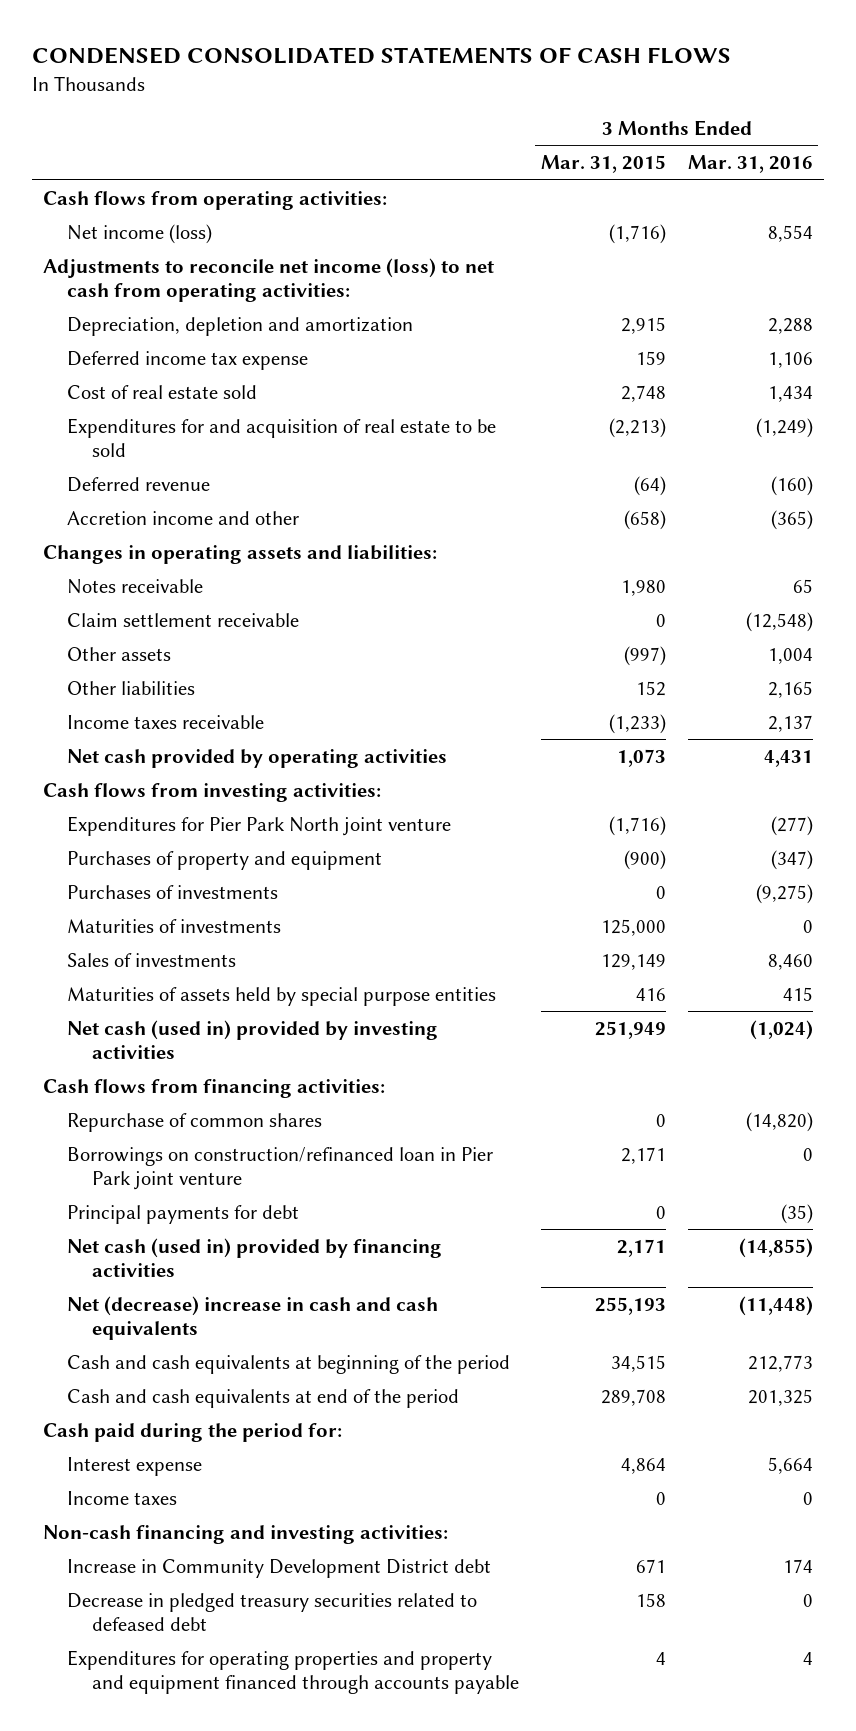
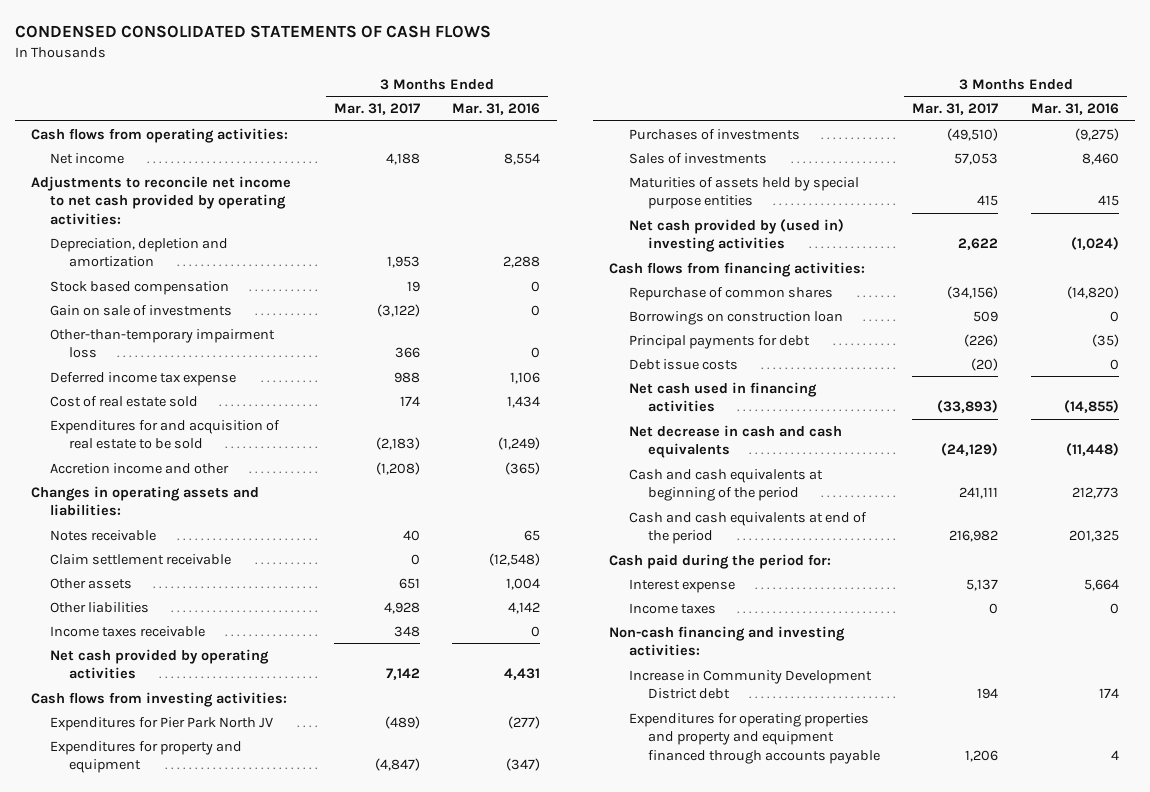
[540,155,666,174] Mar. 31, 2015 -> none
none -> [333,102,420,115] Mar. 31, 2017
[67,223,213,244] Net income (loss) -> [50,152,125,164] Net income
[42,257,494,302] Adjustments to reconcile net income (loss) to net cash from operating activities: -> [30,175,291,225] Adjustments to reconcile net income to net cash provided by operating activities:
none -> [50,280,230,295] Stock based compensation
none -> [50,304,233,316] Gain on sale of investments
none -> [50,328,276,359] Other-than-temporary impairment loss
[67,476,211,492] Deferred revenue -> none
[767,680,813,698] 2,165 -> [508,601,541,614] 4,142
[767,714,813,732] 2,137 -> [531,625,541,637] 0
[67,815,452,836] Expenditures for Pier Park North joint venture -> [50,716,274,731] Expenditures for Pier Park North JV
[67,850,383,870] Purchases of property and equipment -> [50,740,243,774] Expenditures for property and equipment
[67,918,282,933] Maturities of investments -> none
[67,1019,439,1059] Net cash (used in) provided by investing activities -> [628,218,844,253] Net cash provided by (used in) investing activities
[67,1146,494,1190] Borrowings on construction/refinanced loan in Pier Park joint venture -> [628,310,843,325] Borrowings on construction loan
none -> [628,358,738,370] Debt issue costs
[67,1237,443,1277] Net cash (used in) provided by financing activities -> [628,381,817,413] Net cash used in financing activities
[67,1295,439,1340] Net (decrease) increase in cash and cash equivalents -> [628,424,842,459] Net decrease in cash and cash equivalents
[67,1592,478,1631] Decrease in pledged treasury securities related to defeased debt -> none

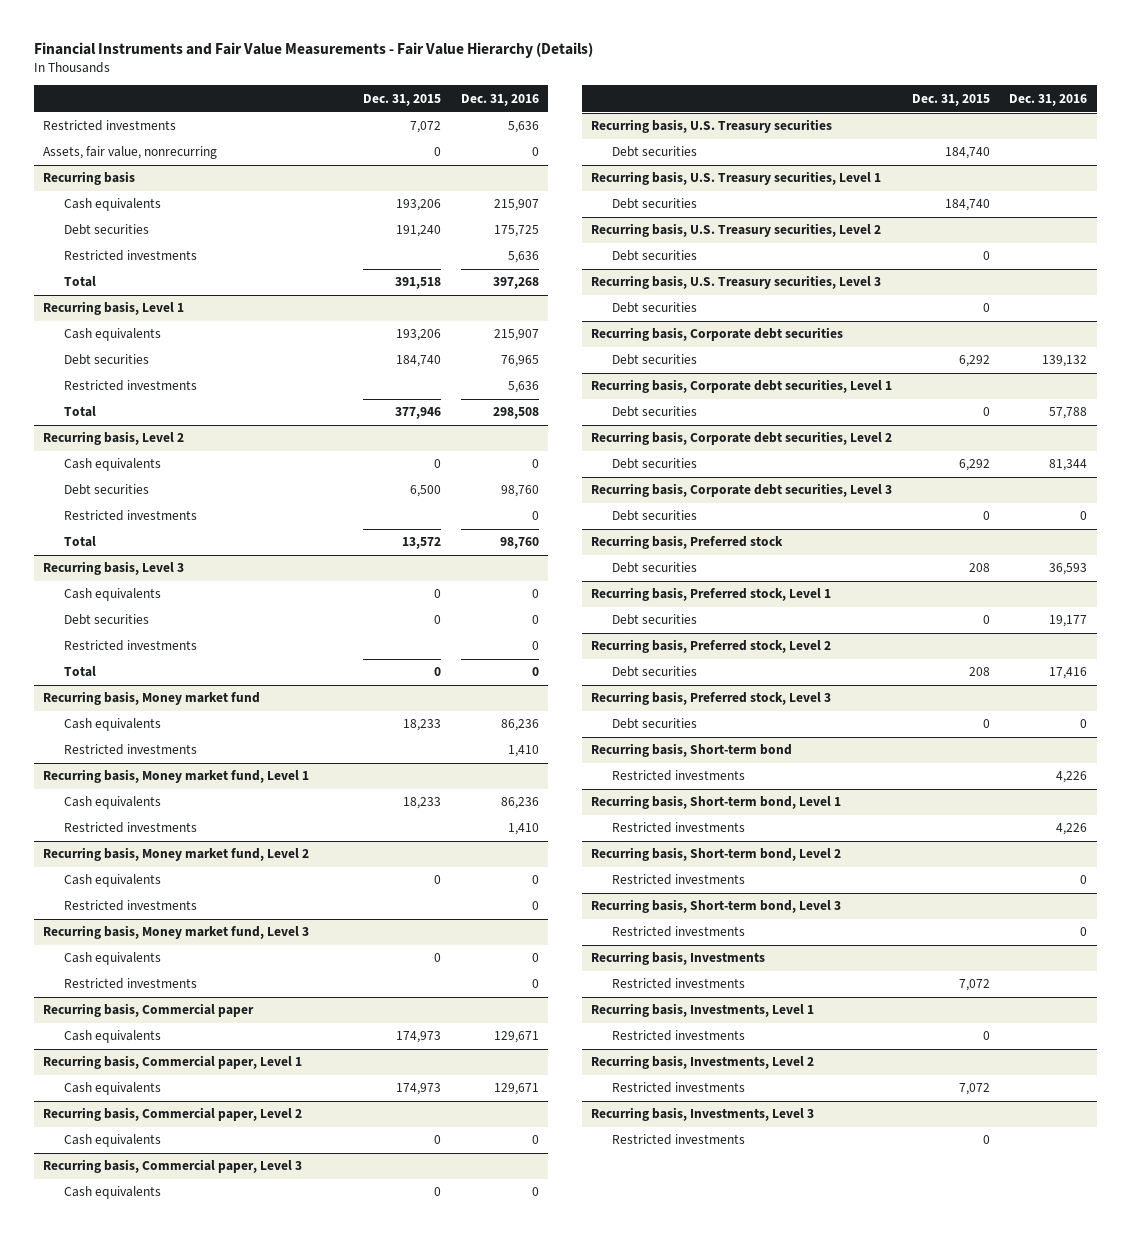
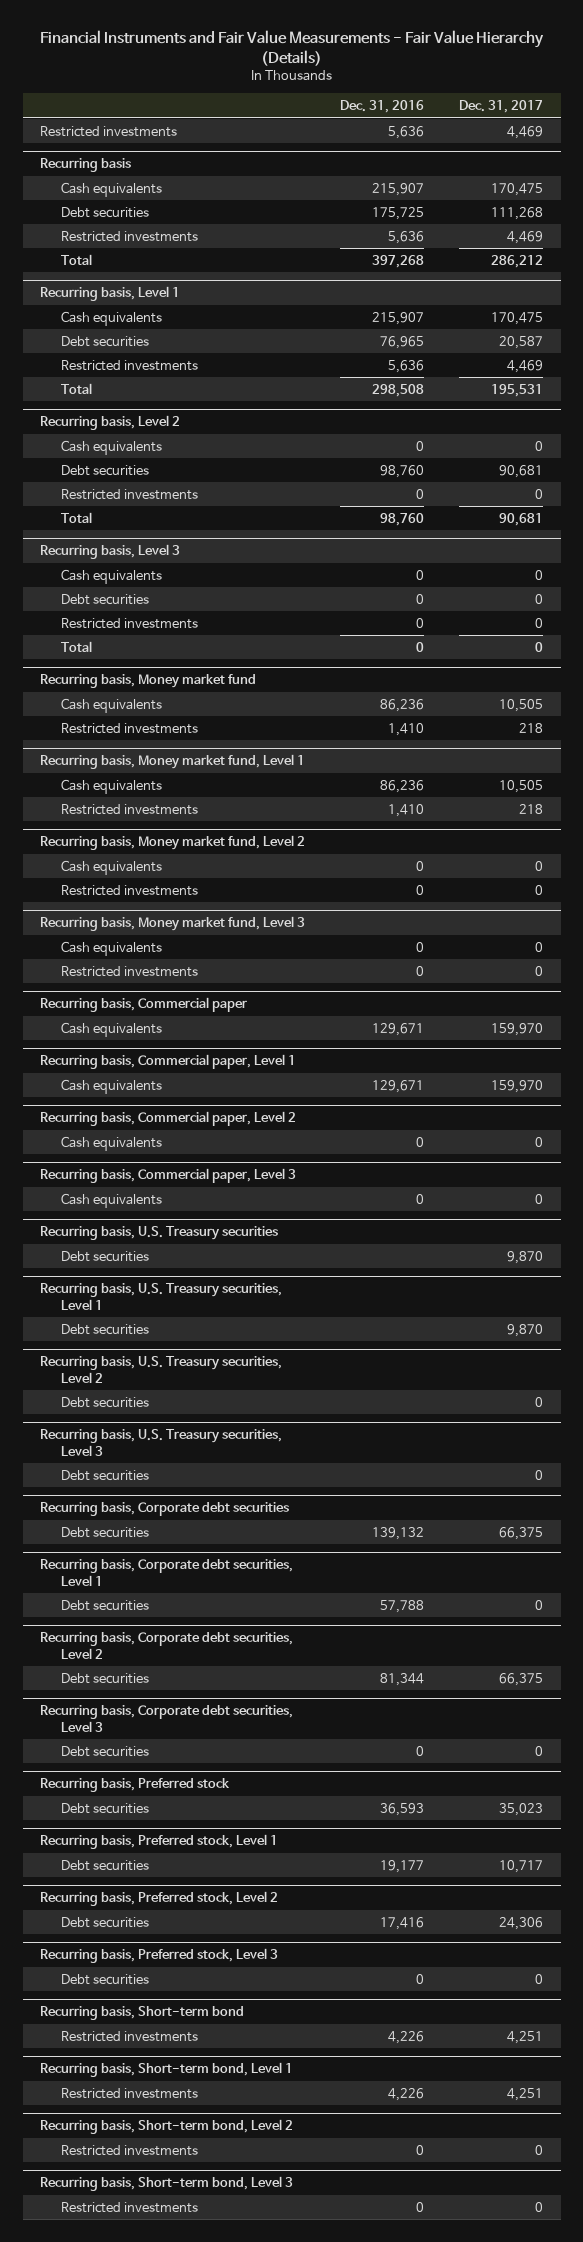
[363,93,442,106] Dec. 31, 2015 -> none
none -> [459,99,544,113] Dec. 31, 2017
[43,146,218,160] Assets, fair value, nonrecurring -> none
[591,951,766,966] Recurring basis, Investments -> none
[611,978,745,990] Restricted investments -> none
[591,1003,815,1018] Recurring basis, Investments, Level 1 -> none
[611,1030,745,1042] Restricted investments -> none
[591,1055,815,1070] Recurring basis, Investments, Level 2 -> none
[611,1082,745,1094] Restricted investments -> none
[591,1107,815,1122] Recurring basis, Investments, Level 3 -> none
[611,1134,745,1146] Restricted investments -> none

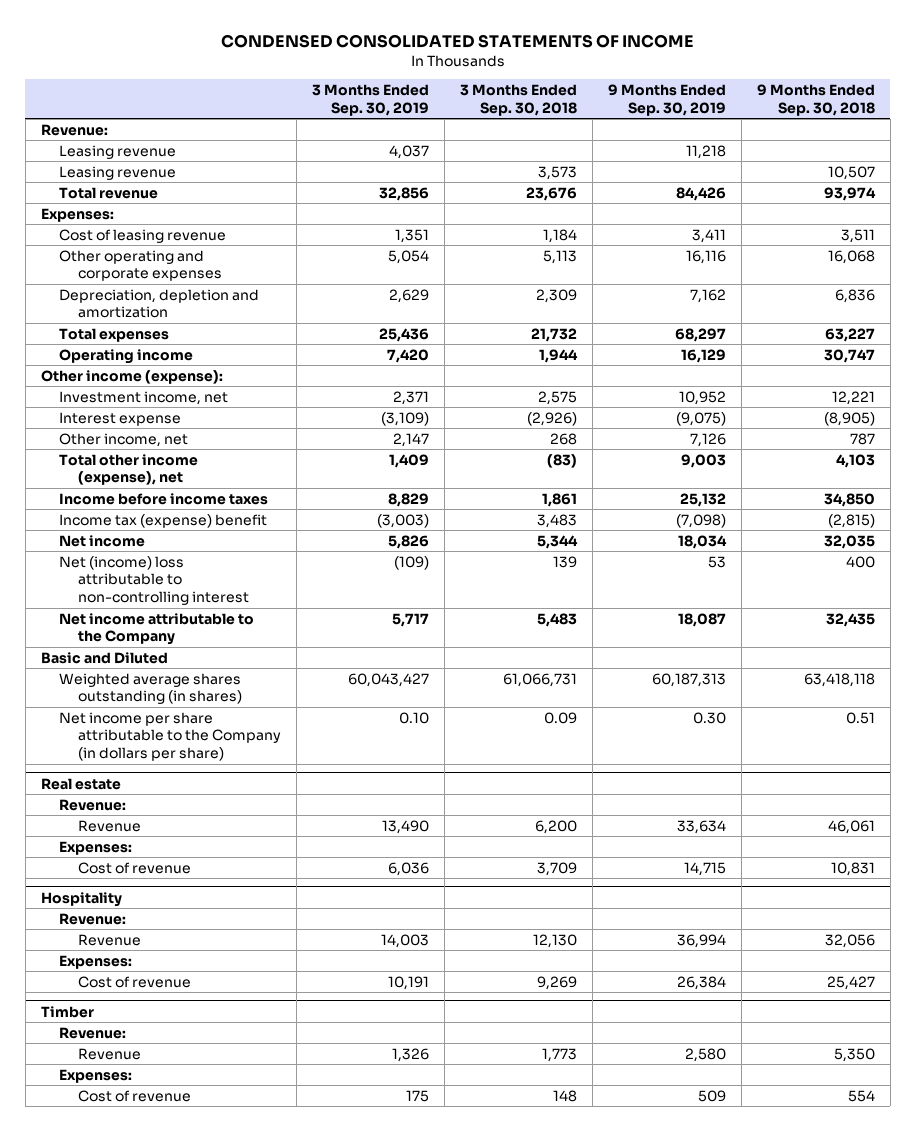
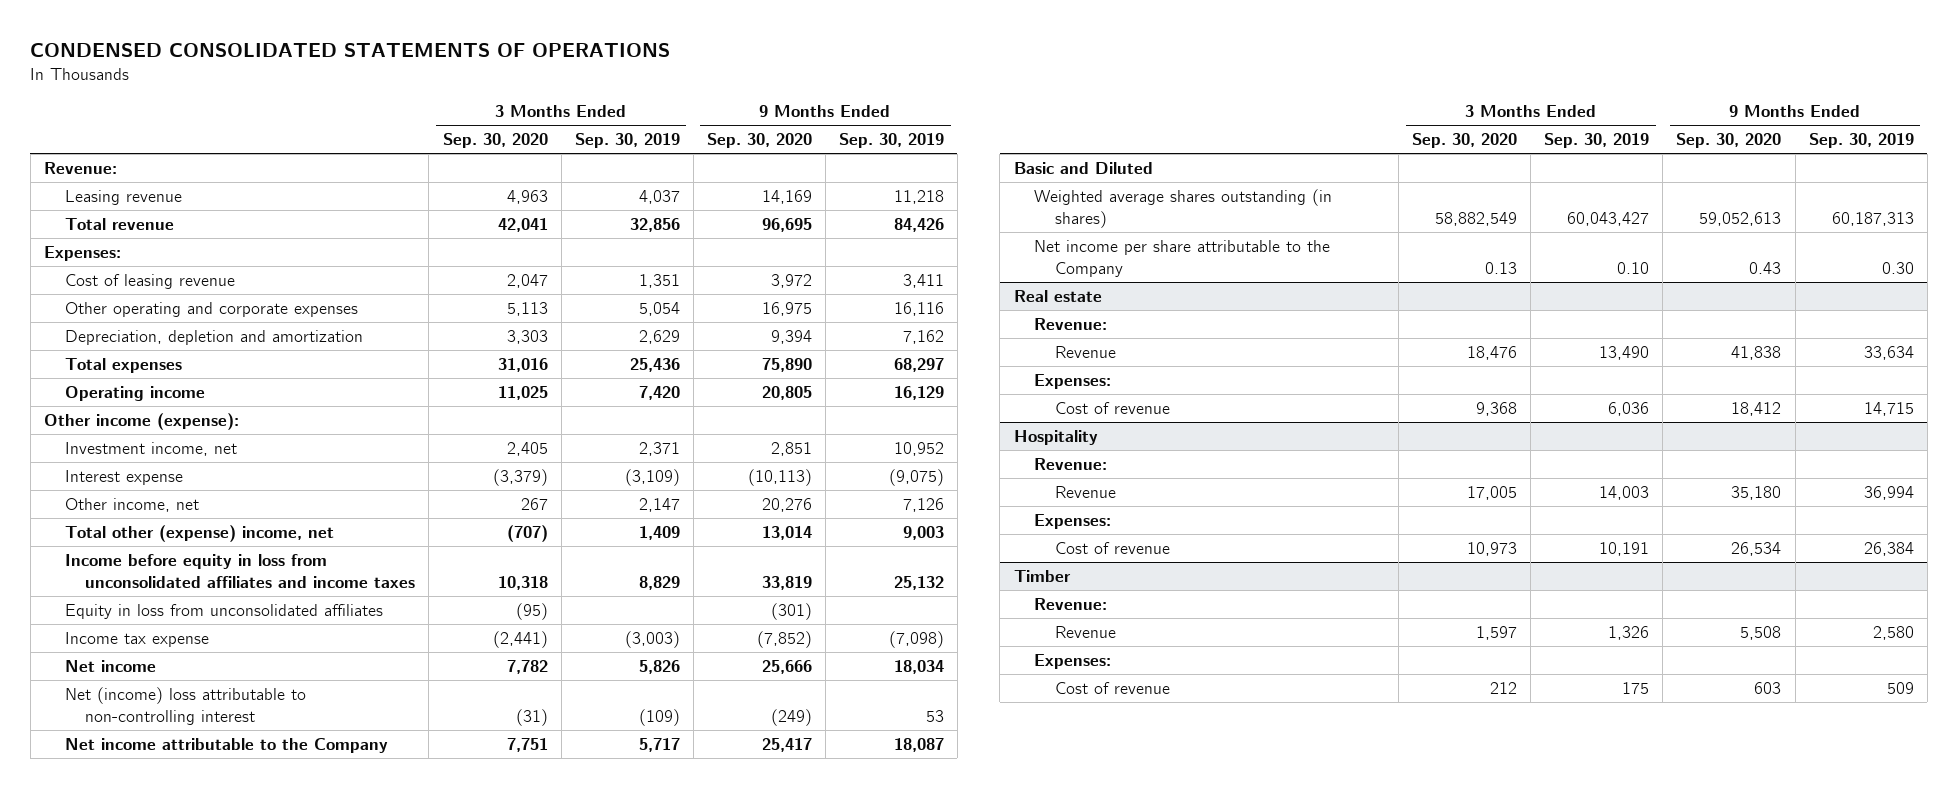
[220,33,694,48] CONDENSED CONSOLIDATED STATEMENTS OF INCOME -> [30,42,671,57] CONDENSED CONSOLIDATED STATEMENTS OF OPERATIONS
[459,84,577,116] 3 Months Ended Sep. 30, 2018 -> none
[756,84,875,116] 9 Months Ended Sep. 30, 2018 -> none
none -> [442,133,548,149] Sep. 30, 2020
none -> [706,133,812,149] Sep. 30, 2020
[59,165,177,180] Leasing revenue -> none
[59,453,199,486] Total other income (expense), net -> [64,525,334,543] Total other (expense) income, net
[59,492,269,505] Income before income taxes -> [64,554,416,588] Income before equity in loss from unconsolidated affiliates and income taxes
none -> [64,604,383,620] Equity in loss from unconsolidated affiliates
[59,513,268,528] Income tax (expense) benefit -> [64,632,209,648] Income tax expense
[59,711,281,761] Net income per share attributable to the Company (in dollars per share) -> [1034,240,1331,277] Net income per share attributable to the Company

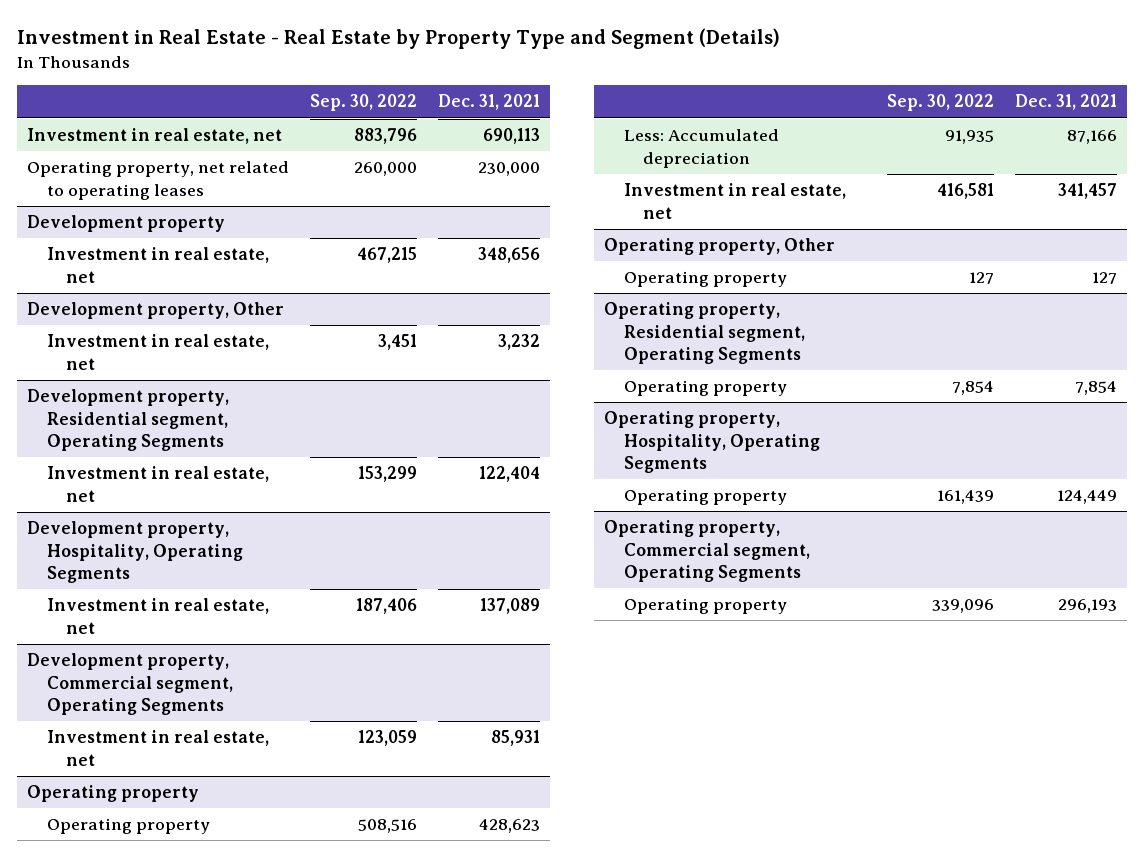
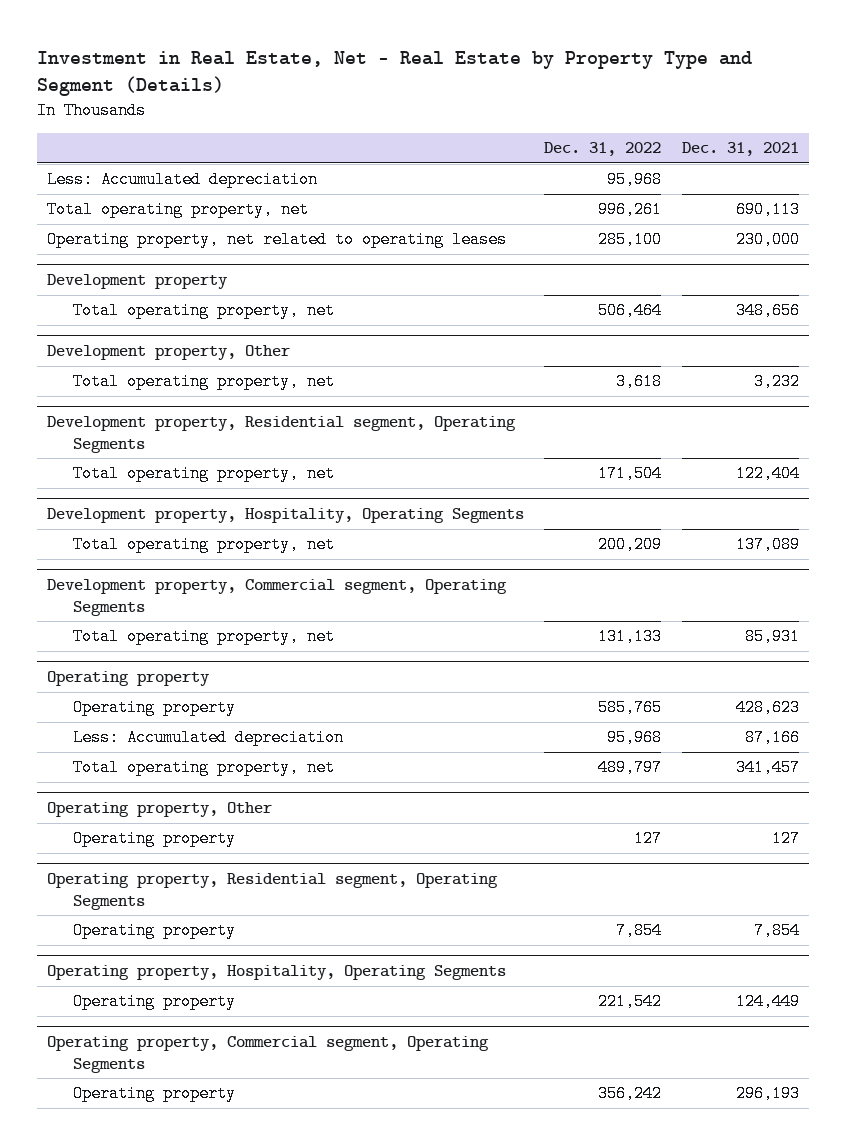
[16,28,780,50] Investment in Real Estate - Real Estate by Property Type and Segment (Details) -> [36,51,752,97] Investment in Real Estate, Net - Real Estate by Property Type and Segment (Details)
[310,94,418,112] Sep. 30, 2022 -> none
none -> [544,142,662,157] Dec. 31, 2022
none -> [46,171,318,189] Less: Accumulated depreciation
[27,128,283,145] Investment in real estate, net -> [46,201,309,219] Total operating property, net
[46,247,269,283] Investment in real estate, net -> [73,302,336,320] Total operating property, net
[46,334,269,370] Investment in real estate, net -> [73,373,336,391] Total operating property, net
[46,466,269,502] Investment in real estate, net -> [73,465,336,483] Total operating property, net
[46,598,269,634] Investment in real estate, net -> [73,536,336,554] Total operating property, net
[46,730,269,766] Investment in real estate, net -> [73,628,336,646] Total operating property, net
[623,183,846,219] Investment in real estate, net -> [73,759,336,777] Total operating property, net

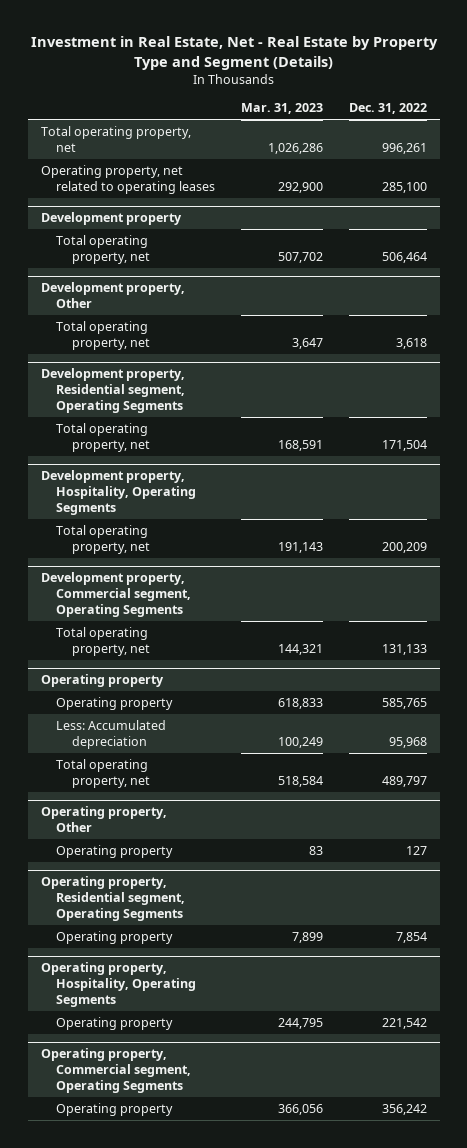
[681,142,799,157] Dec. 31, 2021 -> none
none -> [241,103,324,115] Mar. 31, 2023
[46,171,318,189] Less: Accumulated depreciation -> none

